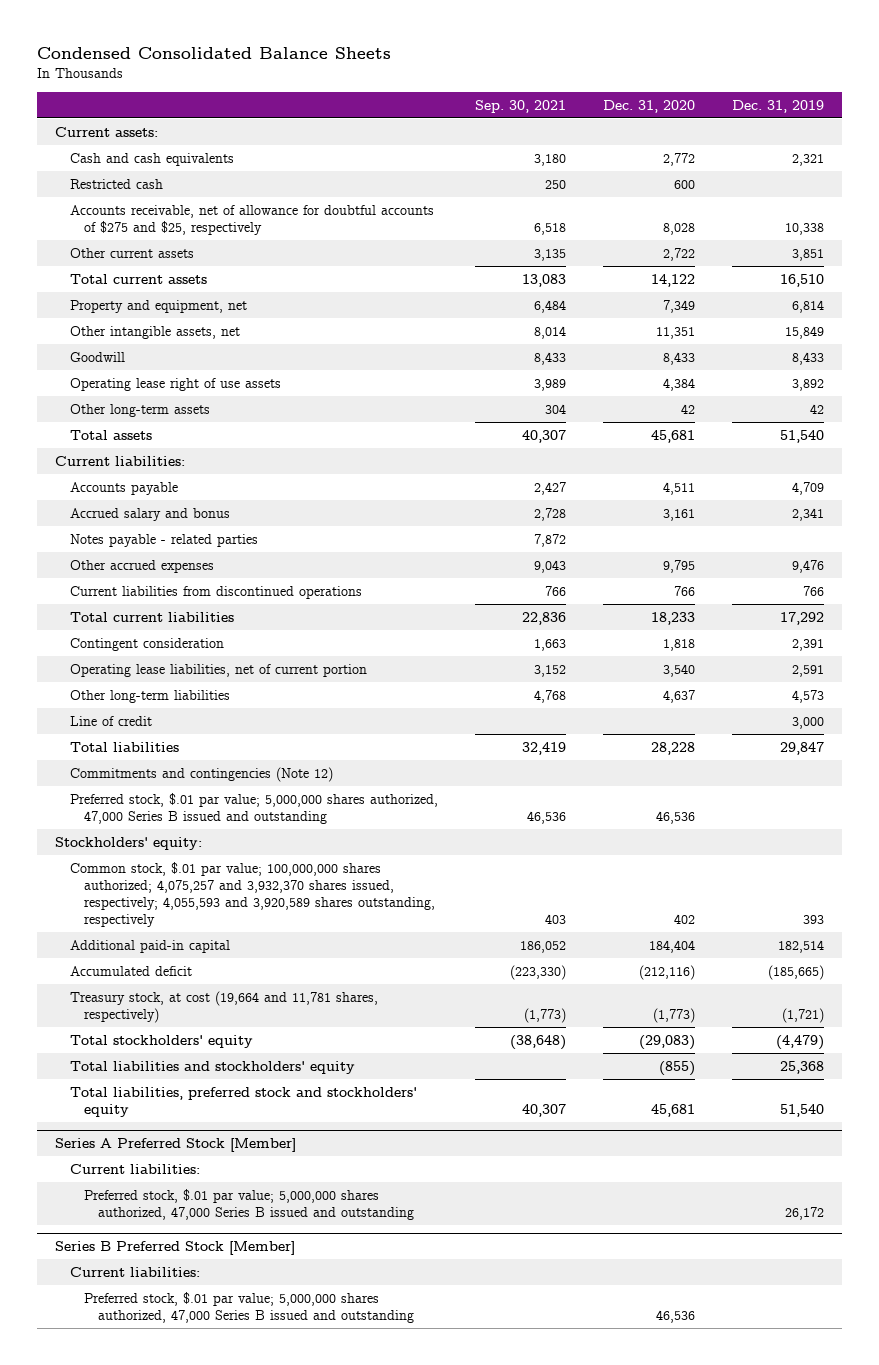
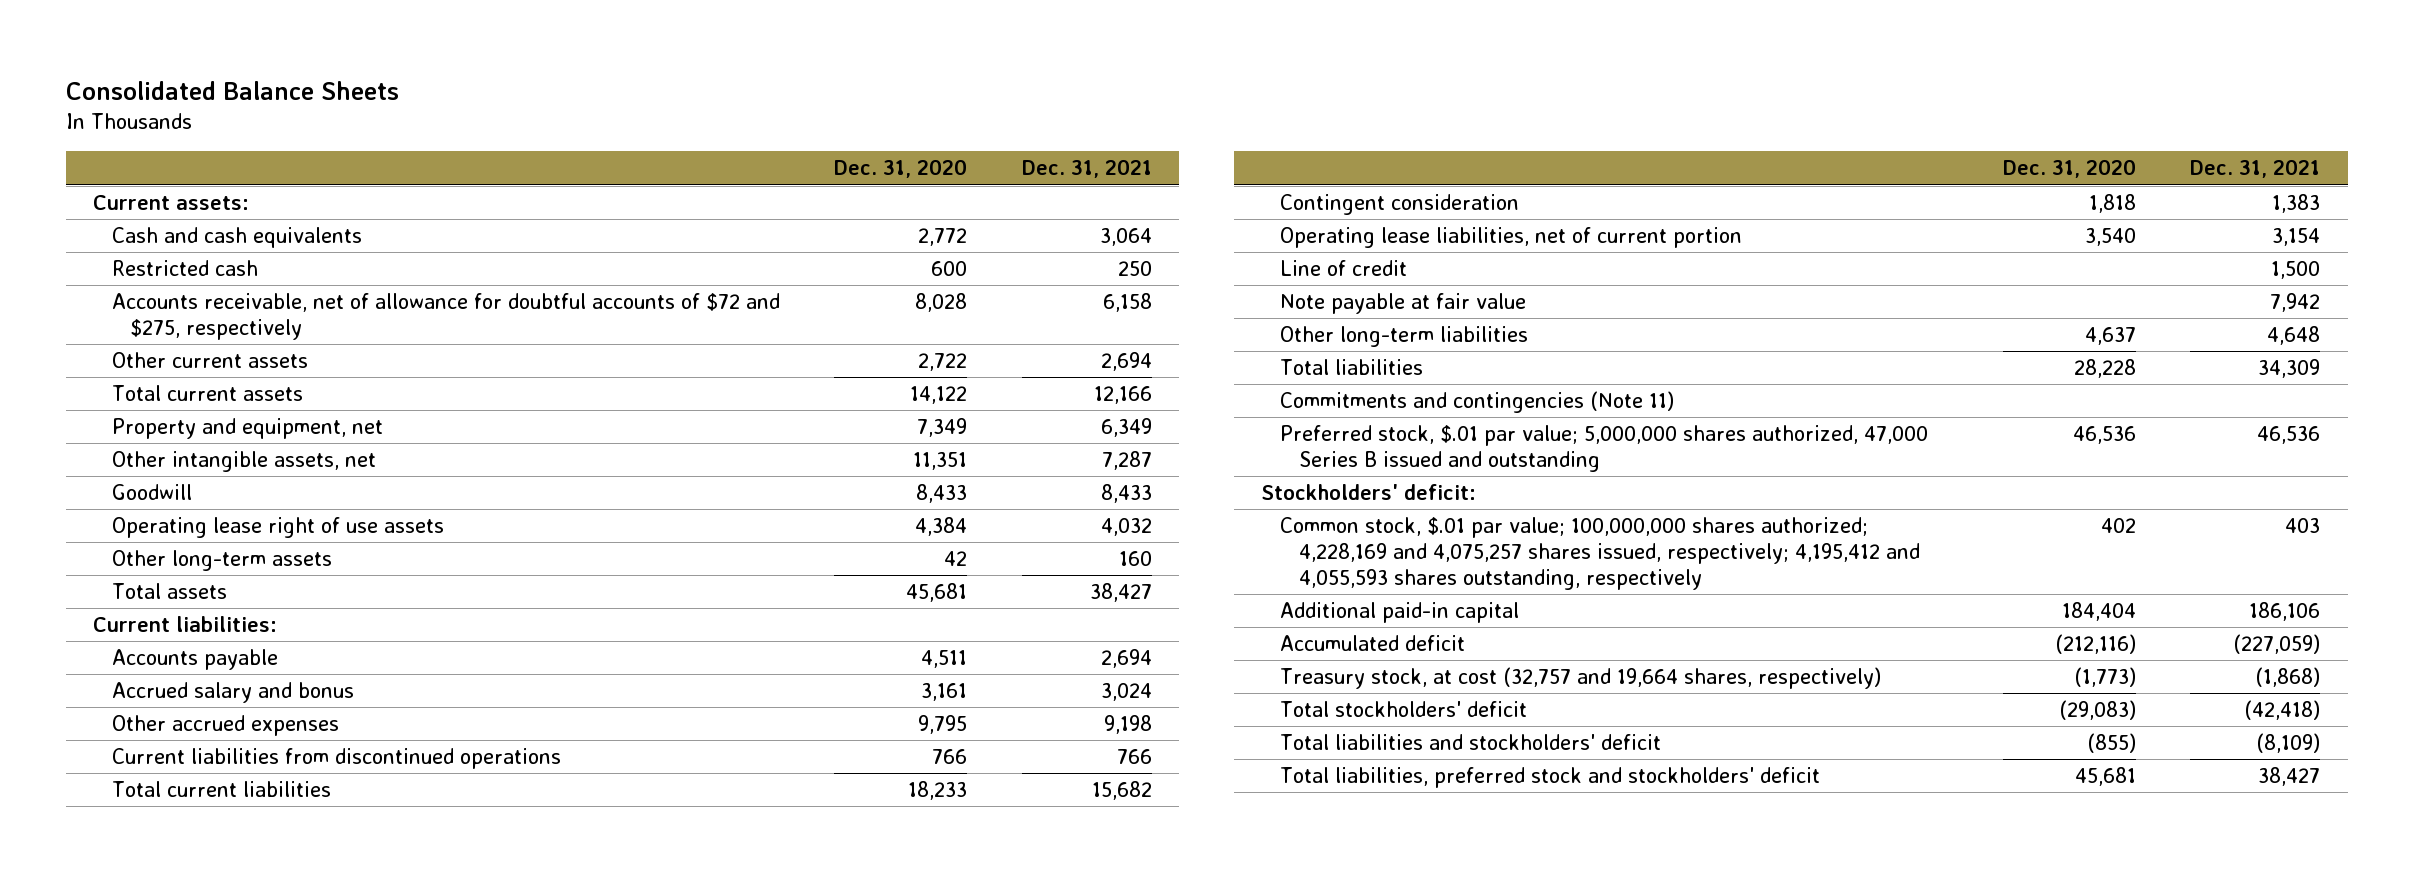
[36,46,391,59] Condensed Consolidated Balance Sheets -> [65,80,399,100] Consolidated Balance Sheets
[474,99,566,113] Sep. 30, 2021 -> none
[731,99,824,113] Dec. 31, 2019 -> none
none -> [1021,159,1152,179] Dec. 31, 2021
[69,204,434,235] Accounts receivable, net of allowance for doubtful accounts of $275 and $25, respectively -> [111,293,780,340] Accounts receivable, net of allowance for doubtful accounts of $72 and $275, respectively
[69,533,258,547] Notes payable - related parties -> none
none -> [1280,293,1527,315] Note payable at fair value
[69,689,230,703] Other long-term liabilities -> [1280,326,1529,348] Other long-term liabilities
[69,766,333,782] Commitments and contingencies (Note 12) -> [1280,391,1675,414] Commitments and contingencies (Note 11)
[55,836,203,850] Stockholders' equity: -> [1261,484,1477,501] Stockholders' deficit:
[69,861,436,928] Common stock, $.01 par value; 100,000,000 shares authorized; 4,075,257 and 3,932,370 shares issued, respectively; 4,055,593 and 3,920,589 shares outstanding, respectively -> [1280,517,1920,590] Common stock, $.01 par value; 100,000,000 shares authorized; 4,228,169 and 4,075,257 shares issued, respectively; 4,195,412 and 4,055,593 shares outstanding, respectively
[55,1138,297,1153] Series A Preferred Stock [Member] -> none
[69,1163,200,1174] Current liabilities: -> none
[84,1188,415,1220] Preferred stock, $.01 par value; 5,000,000 shares authorized, 47,000 Series B issued and outstanding -> none
[55,1241,296,1256] Series B Preferred Stock [Member] -> none
[69,1266,200,1277] Current liabilities: -> none
[84,1291,415,1323] Preferred stock, $.01 par value; 5,000,000 shares authorized, 47,000 Series B issued and outstanding -> none
[69,990,378,1023] Treasury stock, at cost (19,664 and 11,781 shares, respectively) -> [1280,667,1882,690] Treasury stock, at cost (32,757 and 19,664 shares, respectively)
[69,1034,253,1048] Total stockholders' equity -> [1280,701,1528,718] Total stockholders' deficit
[69,1060,355,1074] Total liabilities and stockholders' equity -> [1280,734,1662,751] Total liabilities and stockholders' deficit
[69,1086,417,1117] Total liabilities, preferred stock and stockholders' equity -> [1280,767,1821,789] Total liabilities, preferred stock and stockholders' deficit

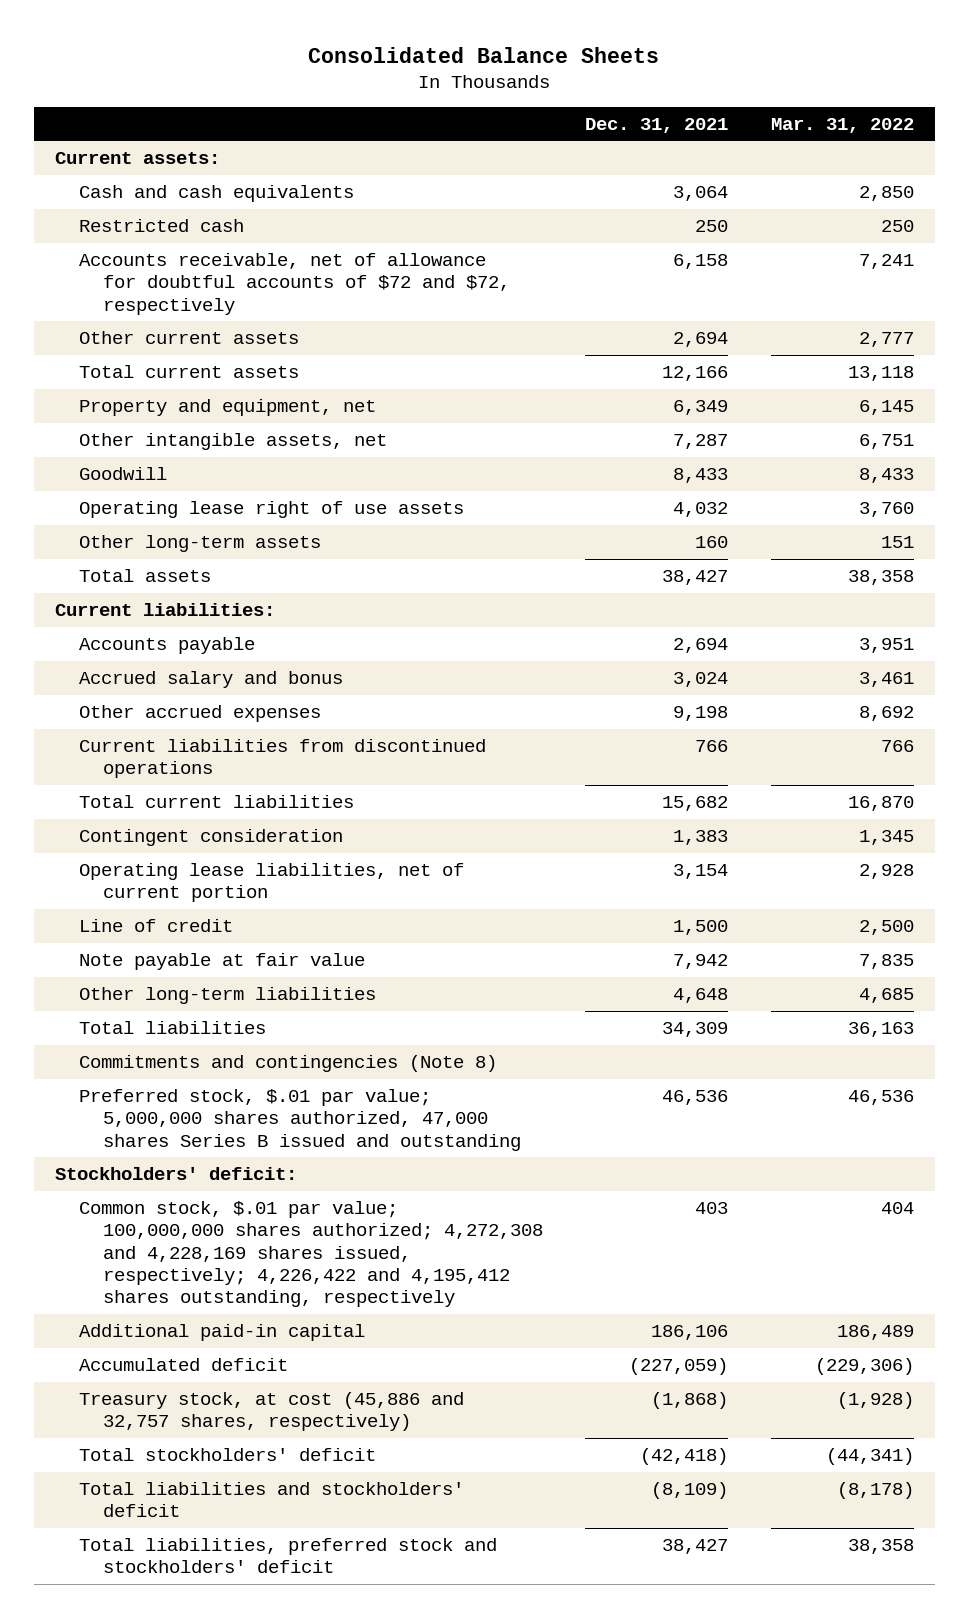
[834,159,968,179] Dec. 31, 2020 -> none
none -> [770,117,914,133] Mar. 31, 2022
[111,293,780,340] Accounts receivable, net of allowance for doubtful accounts of $72 and $275, respectively -> [78,252,510,315] Accounts receivable, net of allowance for doubtful accounts of $72 and $72, respectively
[1280,391,1675,414] Commitments and contingencies (Note 11) -> [78,1054,497,1072] Commitments and contingencies (Note 8)
[1280,425,1929,472] Preferred stock, $.01 par value; 5,000,000 shares authorized, 47,000 Series B issued and outstanding -> [78,1088,521,1151] Preferred stock, $.01 par value; 5,000,000 shares authorized, 47,000 shares Series B issued and outstanding
[1280,517,1920,590] Common stock, $.01 par value; 100,000,000 shares authorized; 4,228,169 and 4,075,257 shares issued, respectively; 4,195,412 and 4,055,593 shares outstanding, respectively -> [78,1200,543,1308] Common stock, $.01 par value; 100,000,000 shares authorized; 4,272,308 and 4,228,169 shares issued, respectively; 4,226,422 and 4,195,412 shares outstanding, respectively
[1280,667,1882,690] Treasury stock, at cost (32,757 and 19,664 shares, respectively) -> [78,1391,464,1432] Treasury stock, at cost (45,886 and 32,757 shares, respectively)

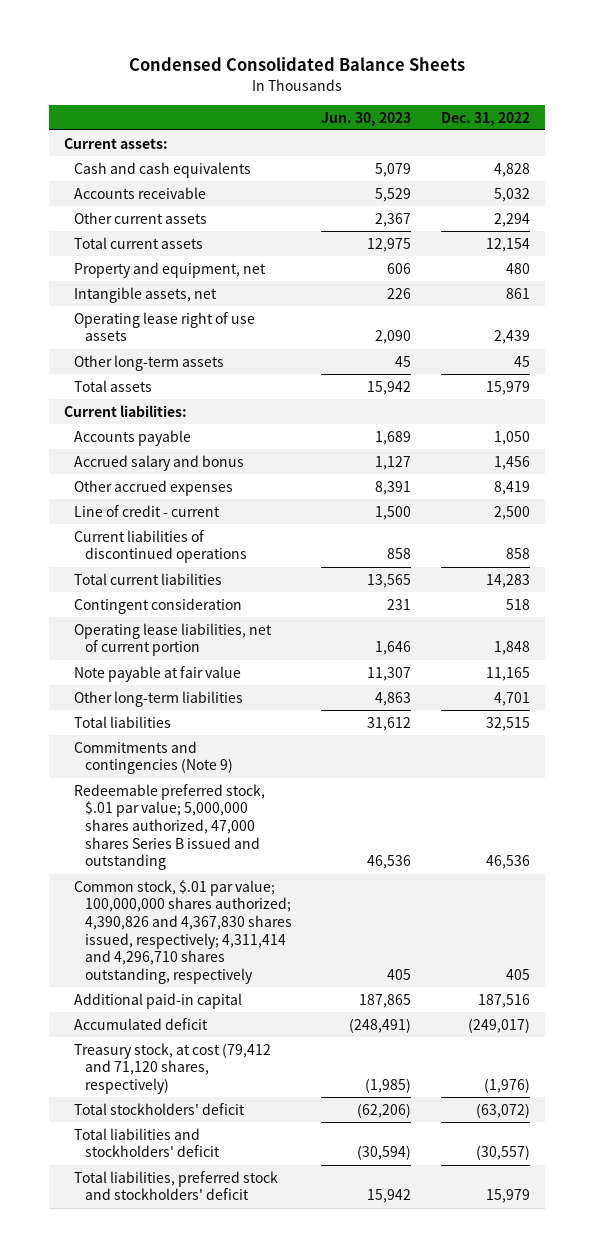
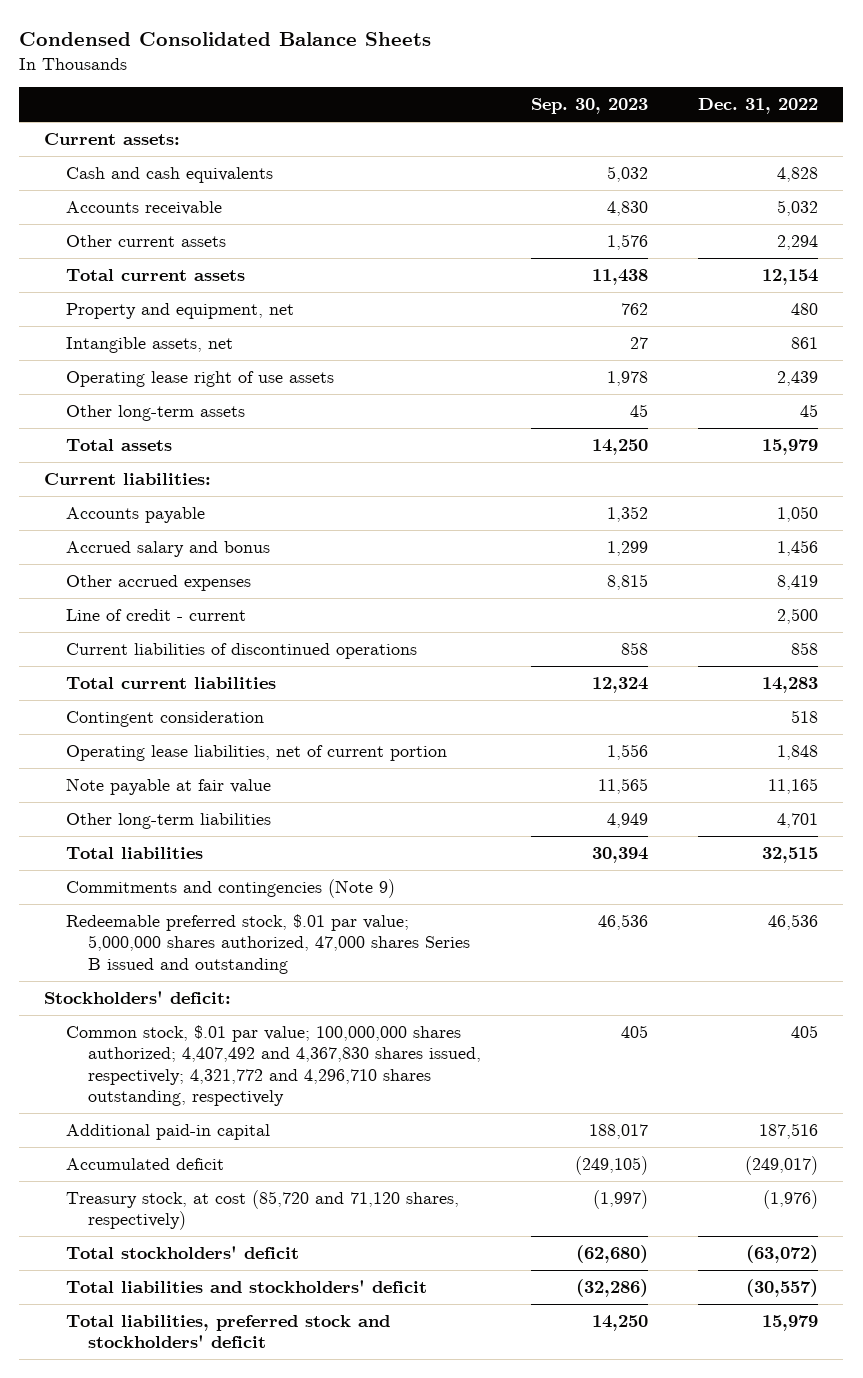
[321,111,412,126] Jun. 30, 2023 -> none
none -> [531,98,649,115] Sep. 30, 2023
none -> [44,991,232,1005] Stockholders' deficit:
[74,879,292,984] Common stock, $.01 par value; 100,000,000 shares authorized; 4,390,826 and 4,367,830 shares issued, respectively; 4,311,414 and 4,296,710 shares outstanding, respectively -> [66,1025,481,1107] Common stock, $.01 par value; 100,000,000 shares authorized; 4,407,492 and 4,367,830 shares issued, respectively; 4,321,772 and 4,296,710 shares outstanding, respectively
[74,1042,272,1094] Treasury stock, at cost (79,412 and 71,120 shares, respectively) -> [66,1190,460,1231] Treasury stock, at cost (85,720 and 71,120 shares, respectively)

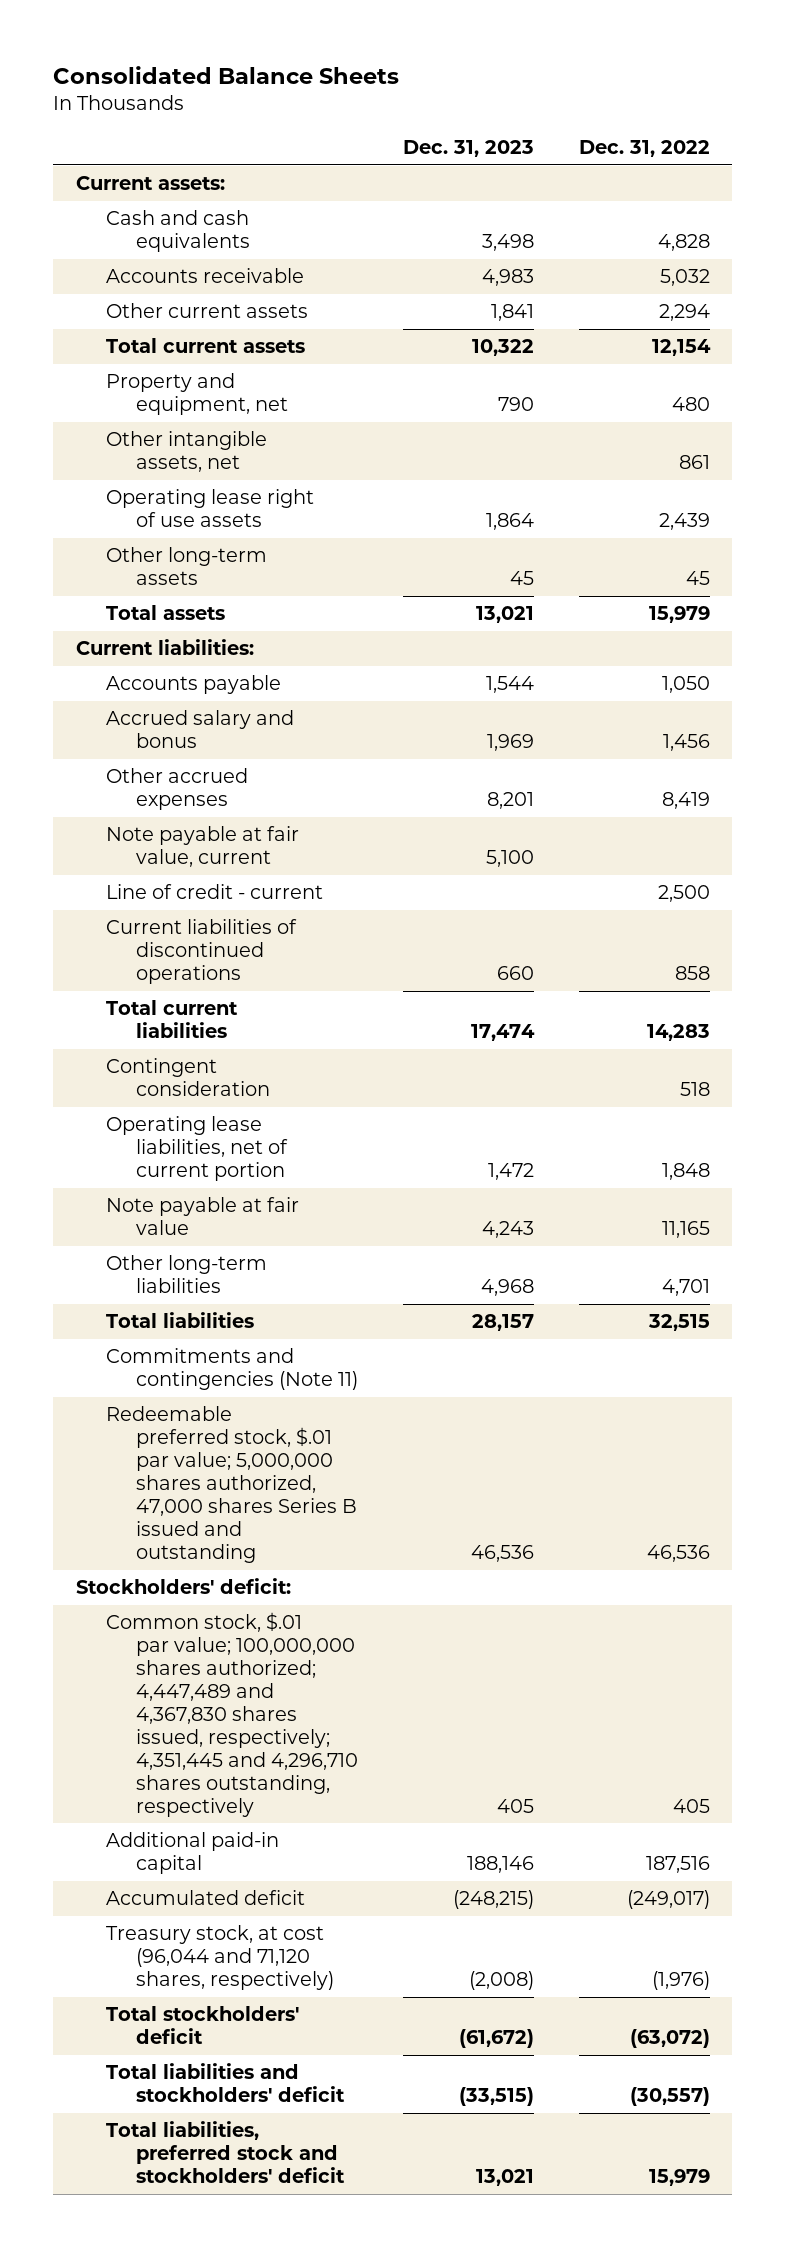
[19,32,432,47] Condensed Consolidated Balance Sheets -> [53,65,400,84] Consolidated Balance Sheets
[531,98,649,115] Sep. 30, 2023 -> none
none -> [402,140,534,158] Dec. 31, 2023
[66,337,234,354] Intangible assets, net -> [105,431,267,473] Other intangible assets, net
none -> [105,826,299,868] Note payable at fair value, current
[66,879,396,899] Commitments and contingencies (Note 9) -> [105,1348,358,1391] Commitments and contingencies (Note 11)
[66,1025,481,1107] Common stock, $.01 par value; 100,000,000 shares authorized; 4,407,492 and 4,367,830 shares issued, respectively; 4,321,772 and 4,296,710 shares outstanding, respectively -> [105,1612,358,1817] Common stock, $.01 par value; 100,000,000 shares authorized; 4,447,489 and 4,367,830 shares issued, respectively; 4,351,445 and 4,296,710 shares outstanding, respectively
[66,1190,460,1231] Treasury stock, at cost (85,720 and 71,120 shares, respectively) -> [105,1925,334,1991] Treasury stock, at cost (96,044 and 71,120 shares, respectively)

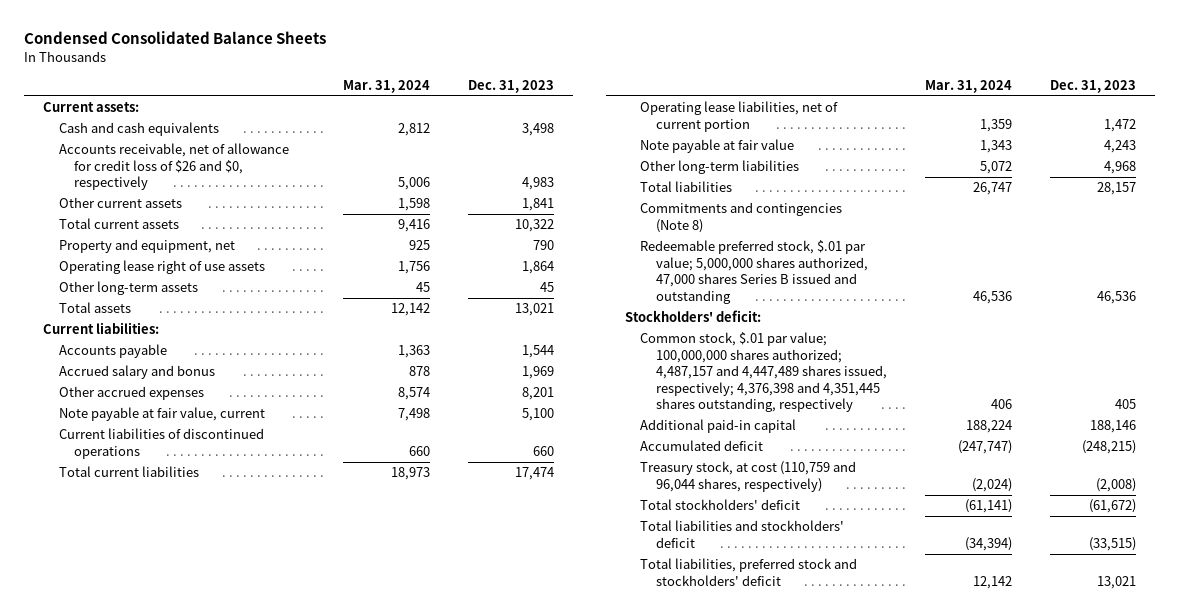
[53,65,400,84] Consolidated Balance Sheets -> [24,31,327,45] Condensed Consolidated Balance Sheets
[578,140,710,158] Dec. 31, 2022 -> none
none -> [343,80,431,94] Mar. 31, 2024
[105,268,304,284] Accounts receivable -> [58,143,289,191] Accounts receivable, net of allowance for credit loss of $26 and $0, respectively
[105,431,267,473] Other intangible assets, net -> none
[105,884,323,900] Line of credit - current -> none
[105,1058,270,1097] Contingent consideration -> none
[105,1348,358,1391] Commitments and contingencies (Note 11) -> [640,202,843,233] Commitments and contingencies (Note 8)
[105,1612,358,1817] Common stock, $.01 par value; 100,000,000 shares authorized; 4,447,489 and 4,367,830 shares issued, respectively; 4,351,445 and 4,296,710 shares outstanding, respectively -> [640,332,887,413] Common stock, $.01 par value; 100,000,000 shares authorized; 4,487,157 and 4,447,489 shares issued, respectively; 4,376,398 and 4,351,445 shares outstanding, respectively
[105,1925,334,1991] Treasury stock, at cost (96,044 and 71,120 shares, respectively) -> [640,461,857,492] Treasury stock, at cost (110,759 and 96,044 shares, respectively)

